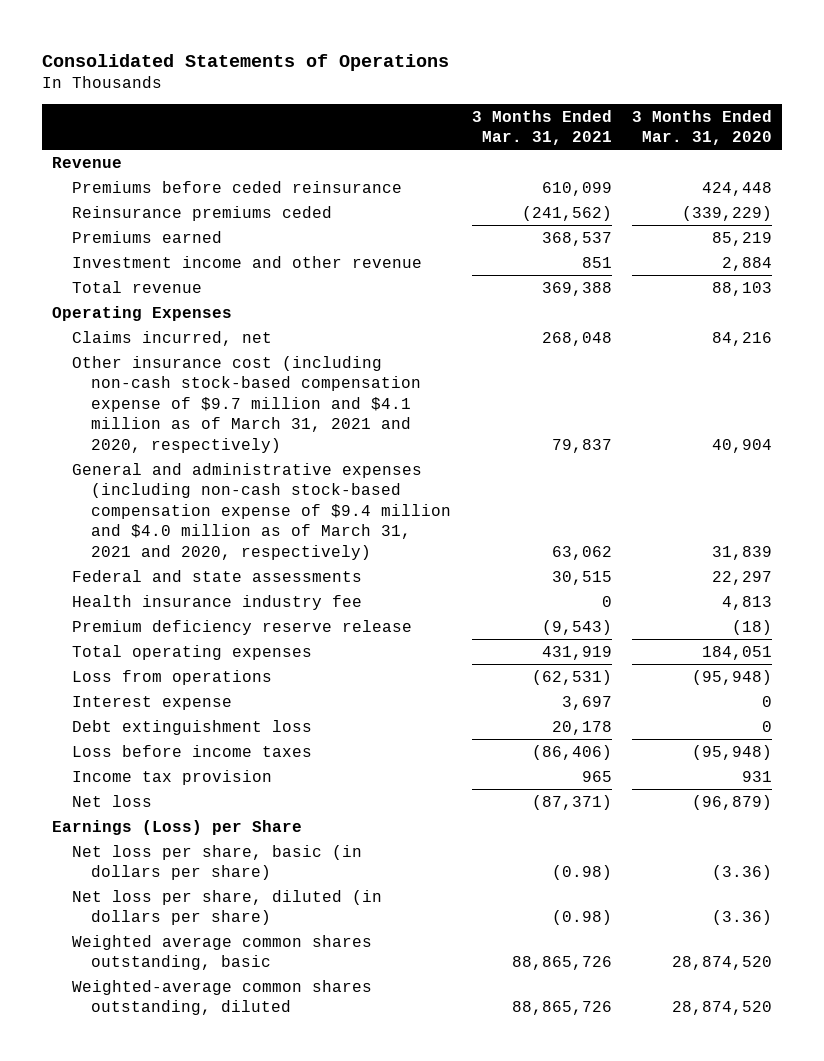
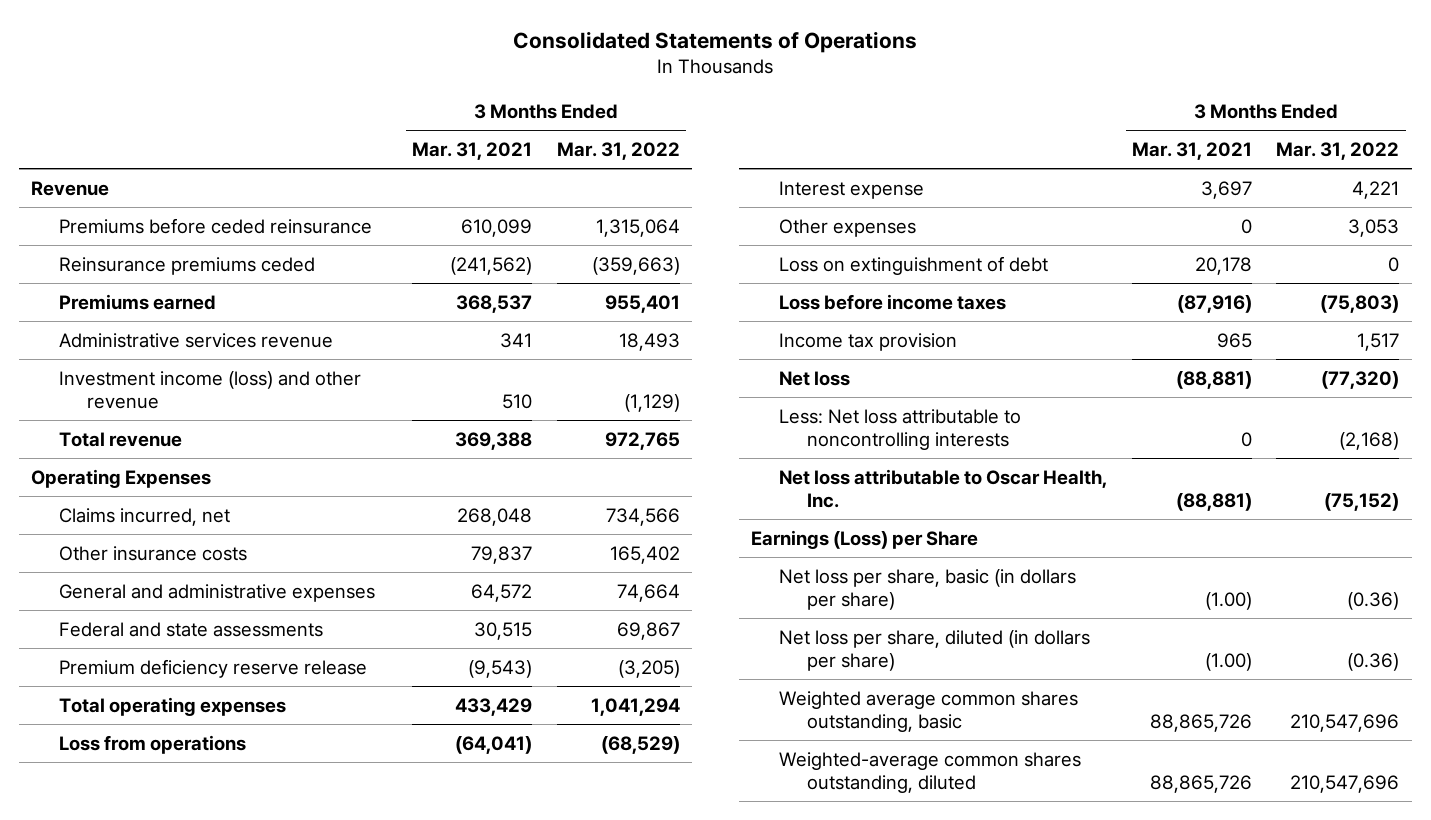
[632,109,773,146] 3 Months Ended Mar. 31, 2020 -> none
none -> [556,141,680,160] Mar. 31, 2022
none -> [59,332,334,348] Administrative services revenue
[71,255,422,268] Investment income and other revenue -> [59,370,362,409] Investment income (loss) and other revenue
[581,256,612,268] 851 -> [501,393,532,409] 510
[71,462,451,560] General and administrative expenses (including non-cash stock-based compensation expense of $9.4 million and $4.0 million as of March 31, 2021 and 2020, respectively) -> none
[71,355,421,453] Other insurance cost (including non-cash stock-based compensation expense of $9.7 million and $4.1 million as of March 31, 2021 and 2020, respectively) -> [59,545,248,561] Other insurance costs
none -> [59,583,376,602] General and administrative expenses
[71,594,362,610] Health insurance industry fee -> none
[541,645,612,660] 431,919 -> [454,697,532,716] 433,429
[531,669,612,685] (62,531) -> [454,735,532,754] (64,041)
none -> [779,218,917,237] Other expenses
[71,719,312,735] Debt extinguishment loss -> [779,255,1049,275] Loss on extinguishment of debt
[531,744,612,760] (86,406) -> [1176,294,1252,313] (87,916)
[531,794,612,810] (87,371) -> [1175,370,1252,389] (88,881)
none -> [779,408,1022,450] Less: Net loss attributable to noncontrolling interests
none -> [779,468,1108,508] Net loss attributable to Oscar Health, Inc.
[551,865,612,881] (0.98) -> [1204,591,1252,610] (1.00)
[551,910,612,926] (0.98) -> [1204,652,1252,671] (1.00)

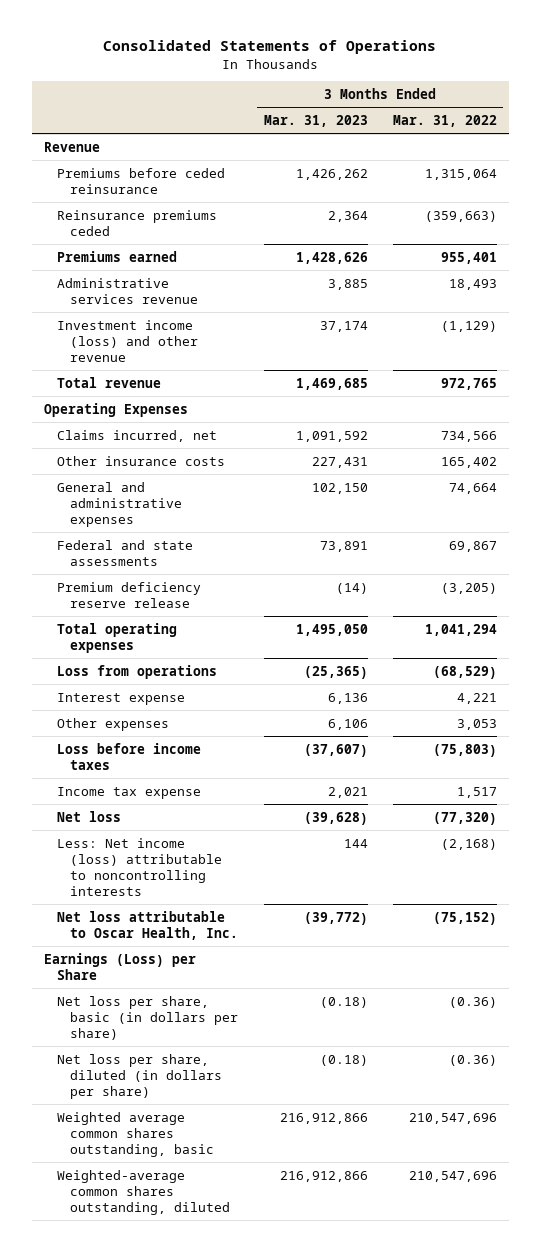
[411,141,532,160] Mar. 31, 2021 -> none
none -> [263,114,368,127] Mar. 31, 2023
[779,255,1049,275] Loss on extinguishment of debt -> none
[779,332,958,351] Income tax provision -> [57,786,202,799] Income tax expense
[779,408,1022,450] Less: Net loss attributable to noncontrolling interests -> [57,837,223,897] Less: Net income (loss) attributable to noncontrolling interests

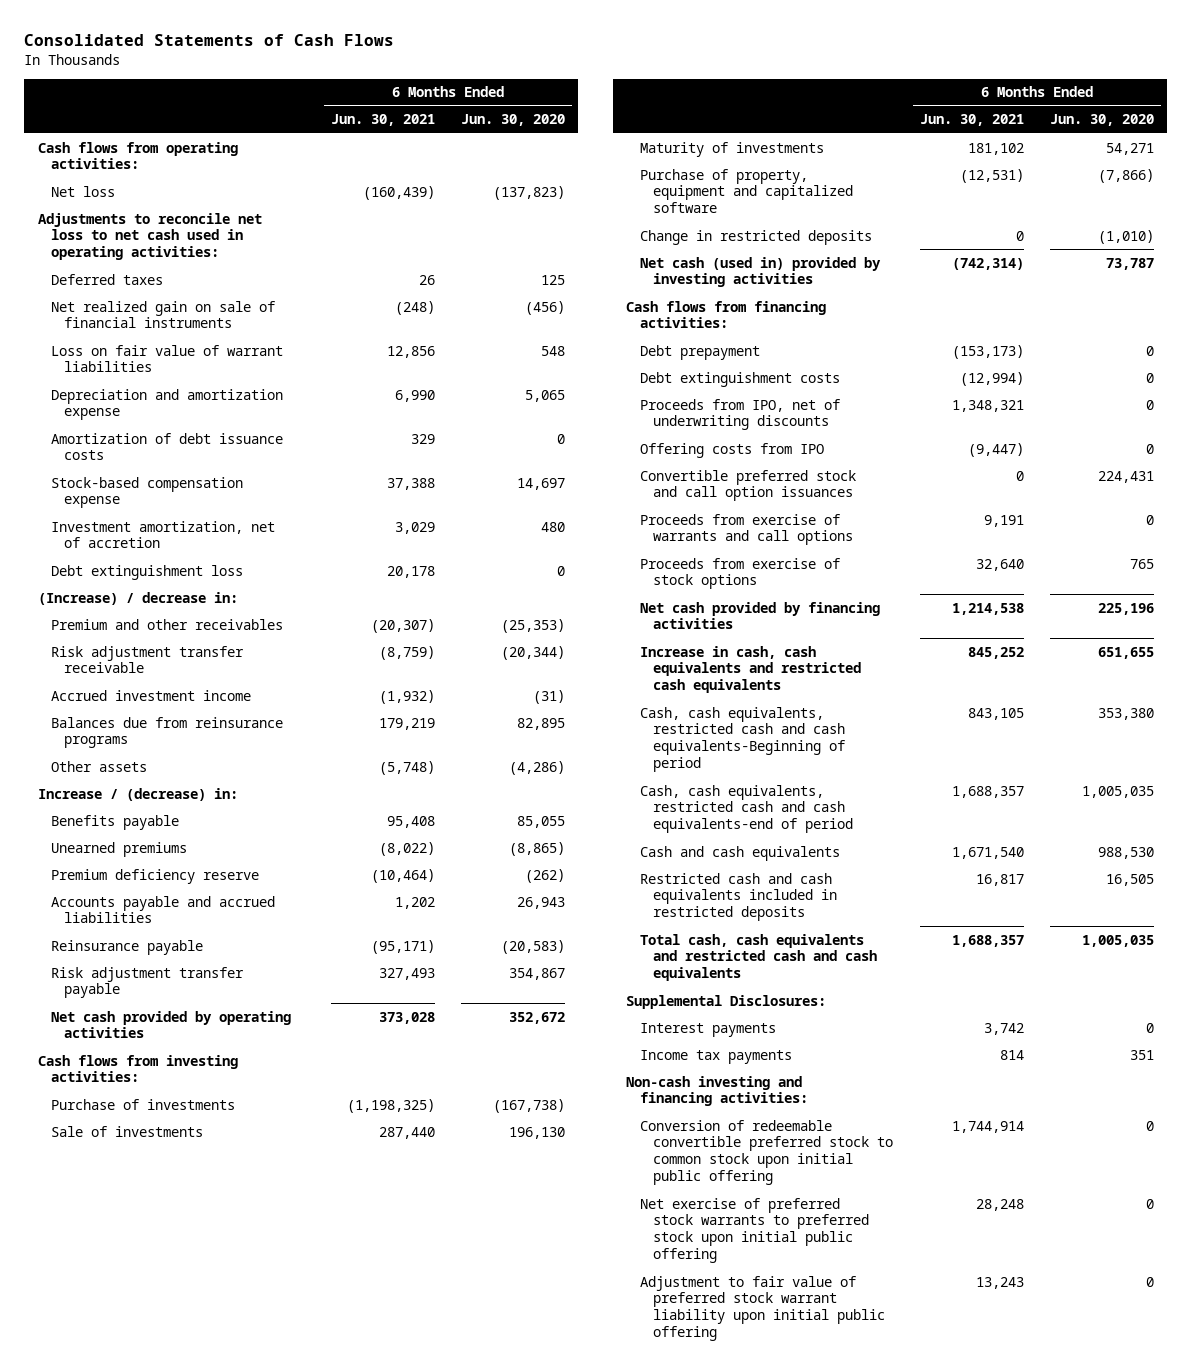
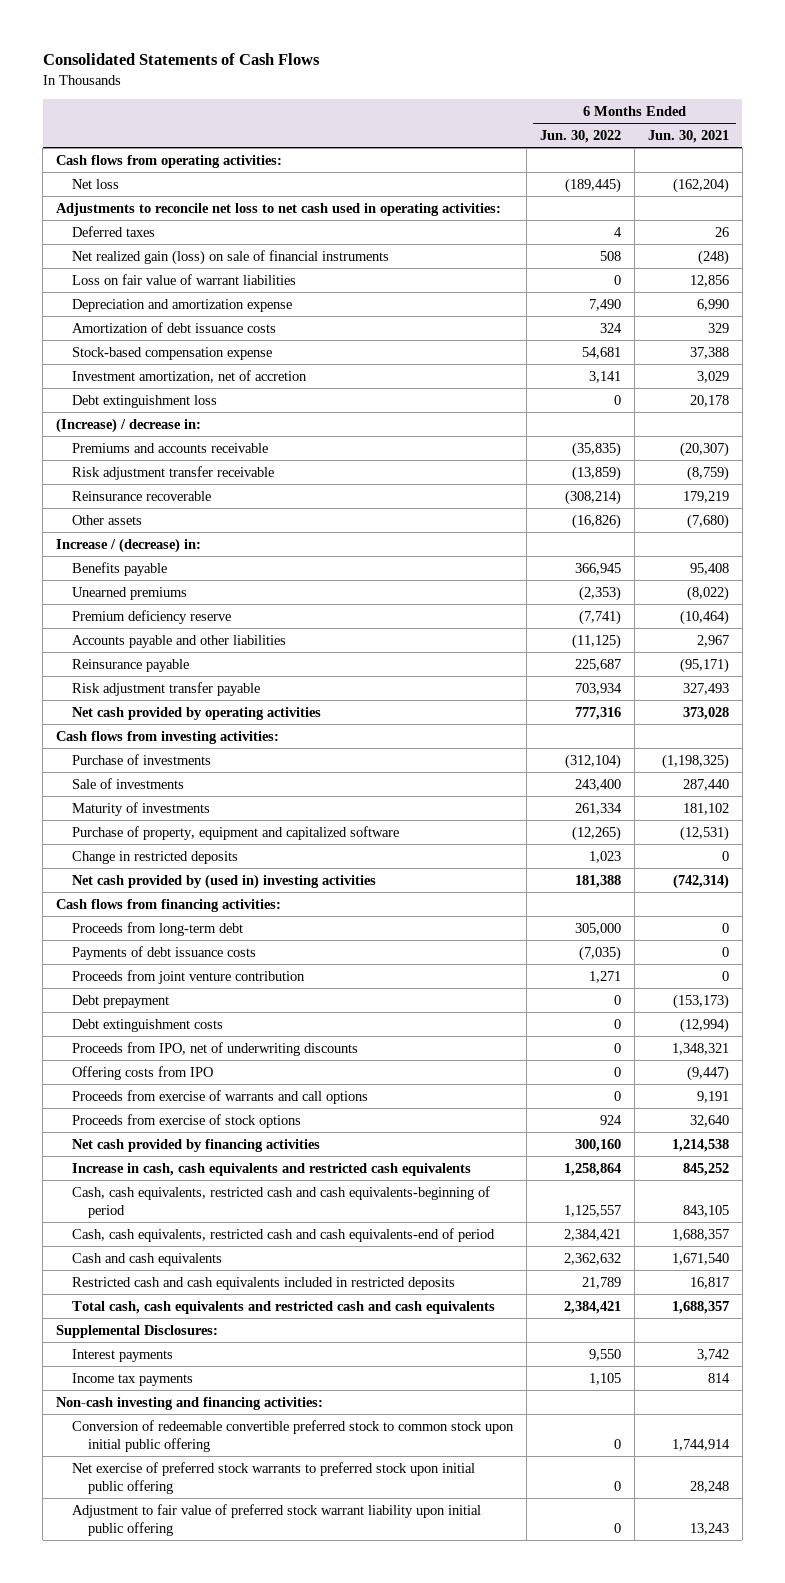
[461,114,566,127] Jun. 30, 2020 -> none
none -> [540,130,622,144] Jun. 30, 2022
[362,185,435,200] (160,439) -> [672,177,729,193] (162,204)
[51,300,276,329] Net realized gain on sale of financial instruments -> [72,249,390,265] Net realized gain (loss) on sale of financial instruments
[51,618,284,630] Premium and other receivables -> [72,442,269,453] Premiums and accounts receivable
[51,689,252,701] Accrued investment income -> none
[51,716,284,749] Balances due from reinsurance programs -> [72,490,212,501] Reinsurance recoverable
[378,760,435,775] (5,748) -> [686,513,729,529] (7,680)
[51,895,276,924] Accounts payable and accrued liabilities -> [72,634,287,648] Accounts payable and other liabilities
[394,896,435,909] 1,202 -> [696,634,729,647] 2,967
[639,256,881,288] Net cash (used in) provided by investing activities -> [72,873,377,889] Net cash provided by (used in) investing activities
none -> [72,921,244,936] Proceeds from long-term debt
none -> [72,945,257,960] Payments of debt issuance costs
none -> [72,969,306,984] Proceeds from joint venture contribution
[639,469,856,502] Convertible preferred stock and call option issuances -> none
[639,706,846,773] Cash, cash equivalents, restricted cash and cash equivalents-Beginning of period -> [72,1185,491,1218] Cash, cash equivalents, restricted cash and cash equivalents-beginning of period

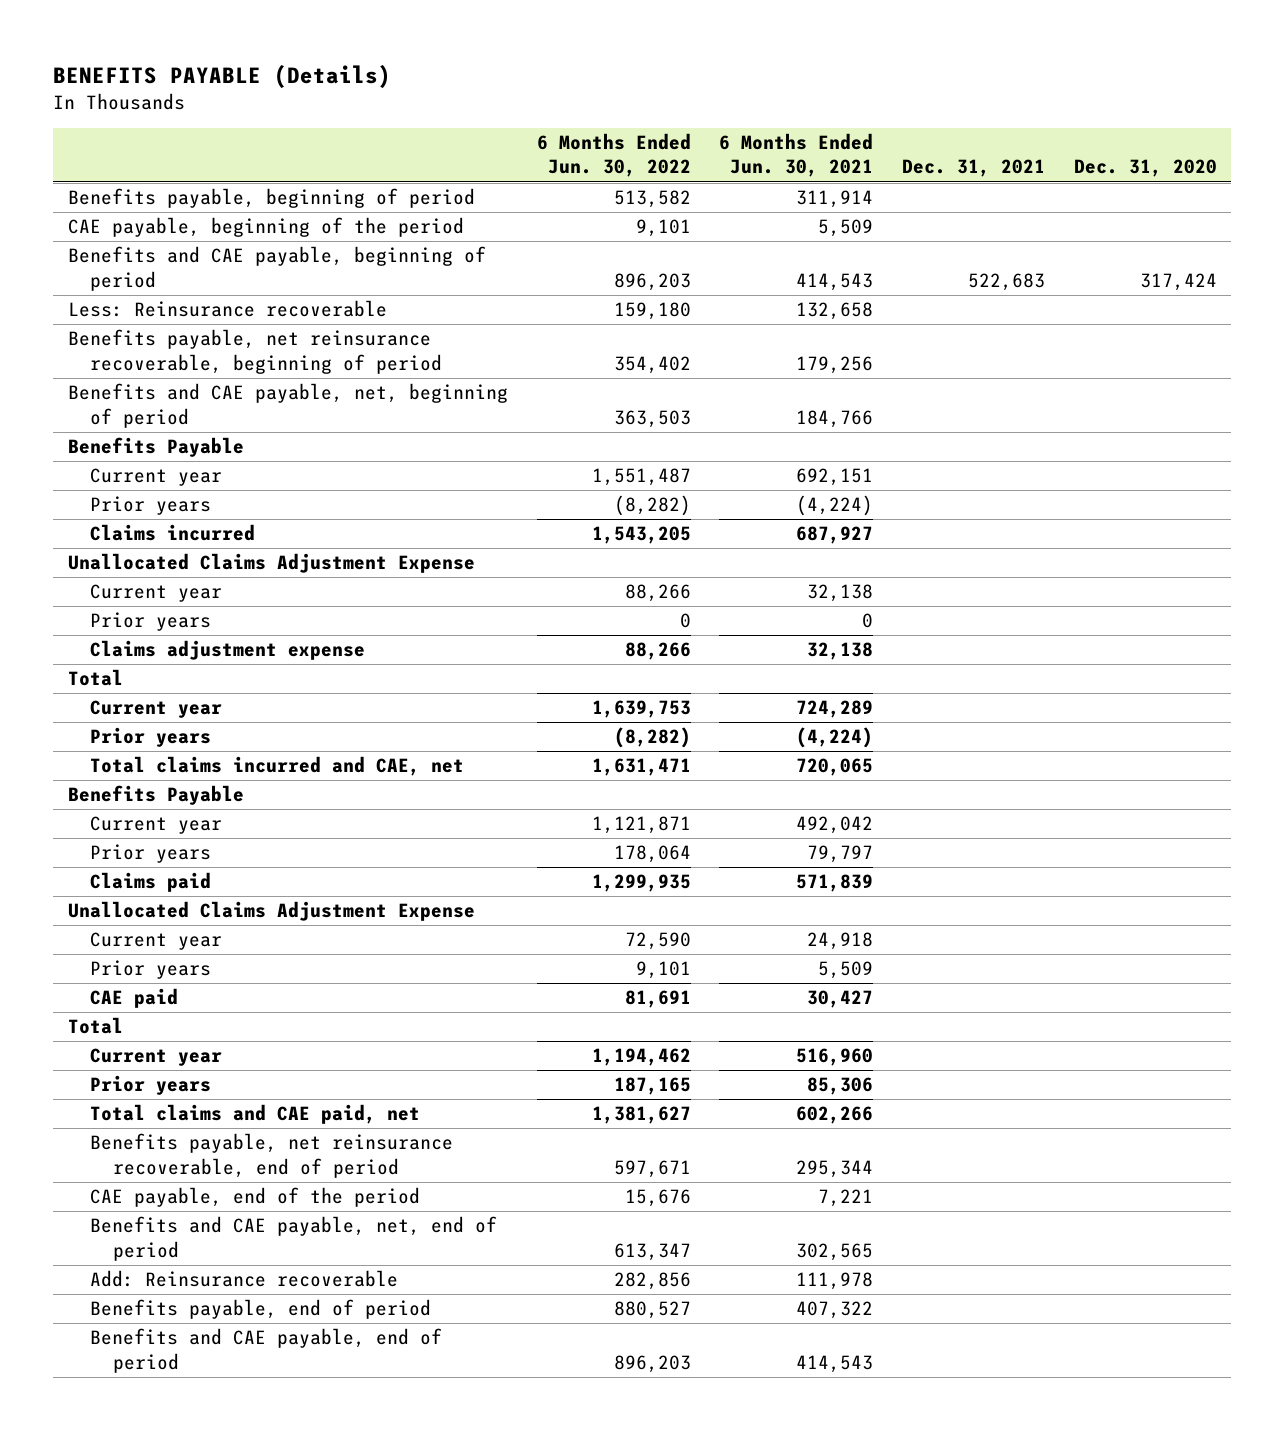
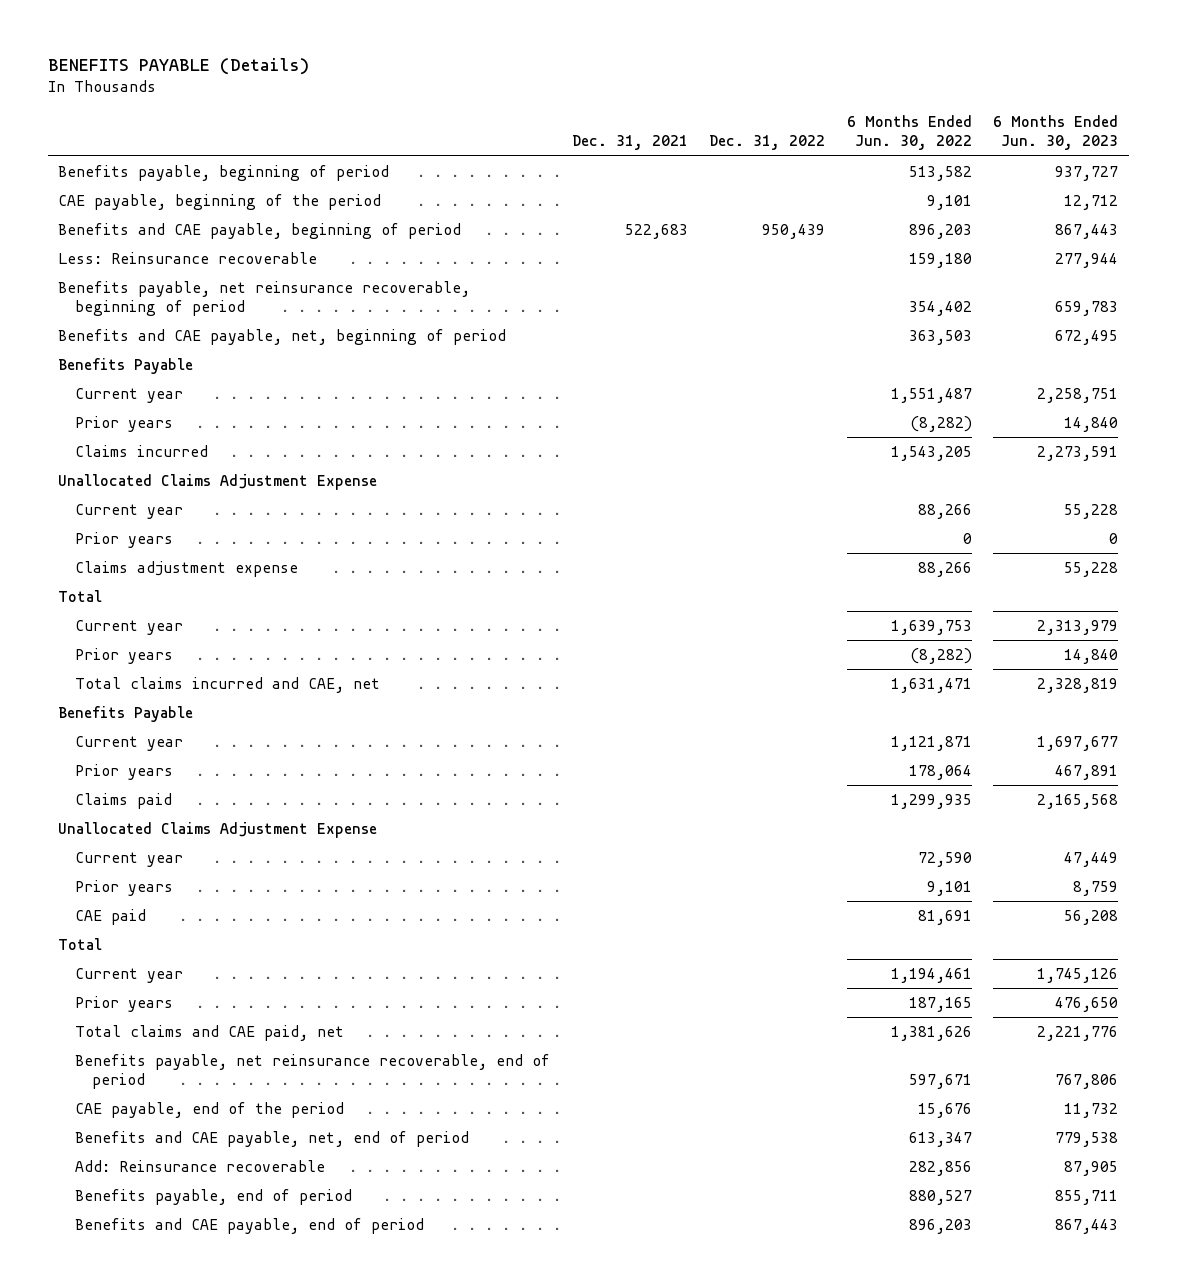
[719,133,874,178] 6 Months Ended Jun. 30, 2021 -> none
[1073,159,1217,178] Dec. 31, 2020 -> none
none -> [709,135,826,151] Dec. 31, 2022
none -> [993,115,1119,151] 6 Months Ended Jun. 30, 2023
[591,1048,691,1067] 1,194,462 -> [890,967,972,983] 1,194,461
[591,1106,691,1125] 1,381,627 -> [890,1025,972,1041] 1,381,626

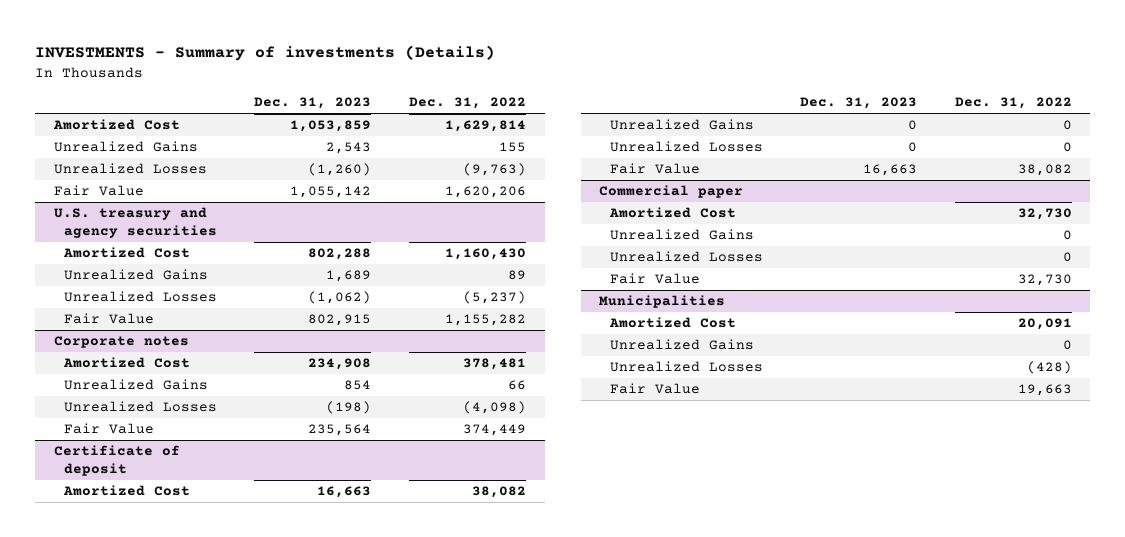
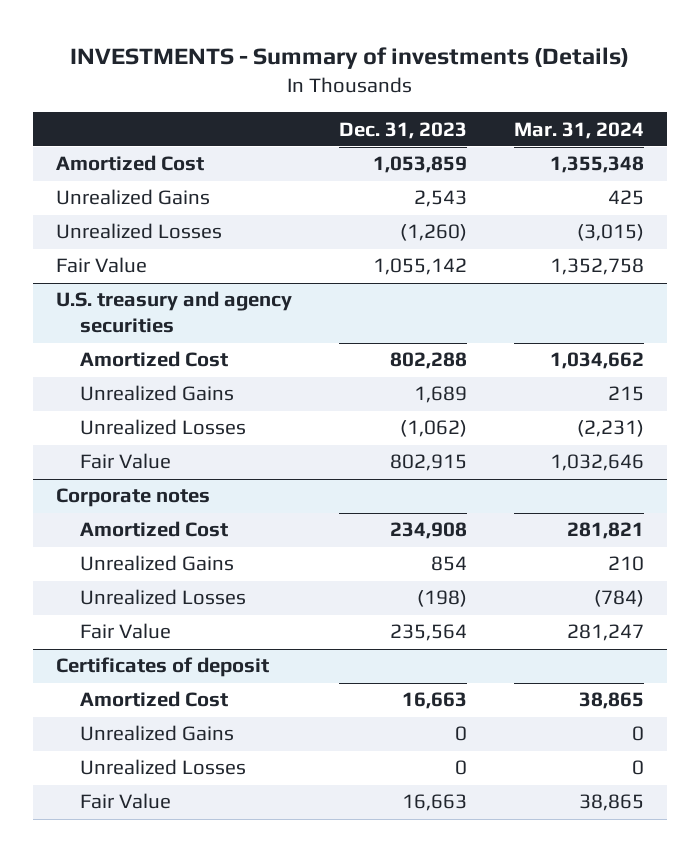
[408,97,526,110] Dec. 31, 2022 -> none
none -> [513,121,644,139] Mar. 31, 2024
[53,445,180,476] Certificate of deposit -> [56,657,270,678] Certificates of deposit
[599,185,744,199] Commercial paper -> none
[608,207,736,219] Amortized Cost -> none
[609,229,754,241] Unrealized Gains -> none
[609,251,763,263] Unrealized Losses -> none
[609,273,700,285] Fair Value -> none
[599,295,726,309] Municipalities -> none
[608,317,736,329] Amortized Cost -> none
[609,339,754,351] Unrealized Gains -> none
[609,361,763,373] Unrealized Losses -> none
[609,383,700,395] Fair Value -> none

